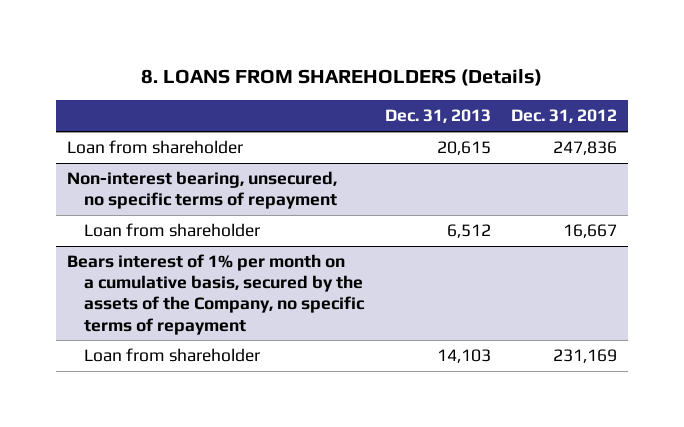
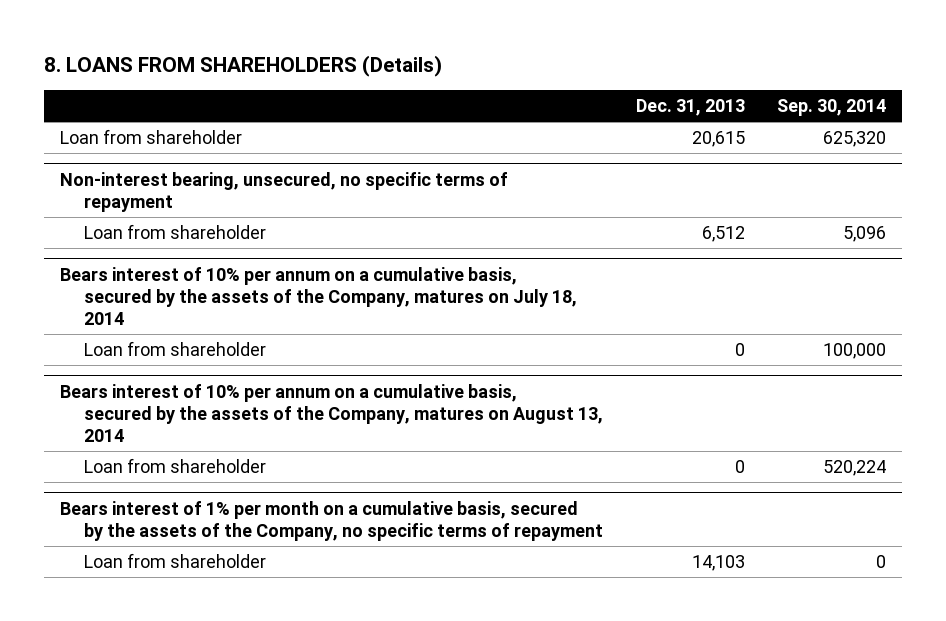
[511,109,618,124] Dec. 31, 2012 -> none
none -> [776,98,886,116] Sep. 30, 2014
none -> [59,267,578,326] Bears interest of 10% per annum on a cumulative basis, secured by the assets of the Company, matures on July 18, 2014
none -> [84,341,267,357] Loan from shareholder
none -> [59,384,604,443] Bears interest of 10% per annum on a cumulative basis, secured by the assets of the Company, matures on August 13, 2014
none -> [84,458,267,474] Loan from shareholder

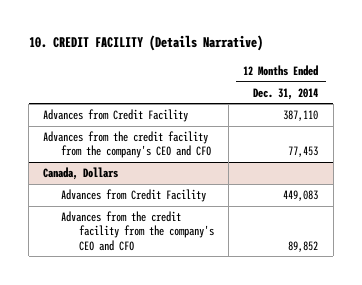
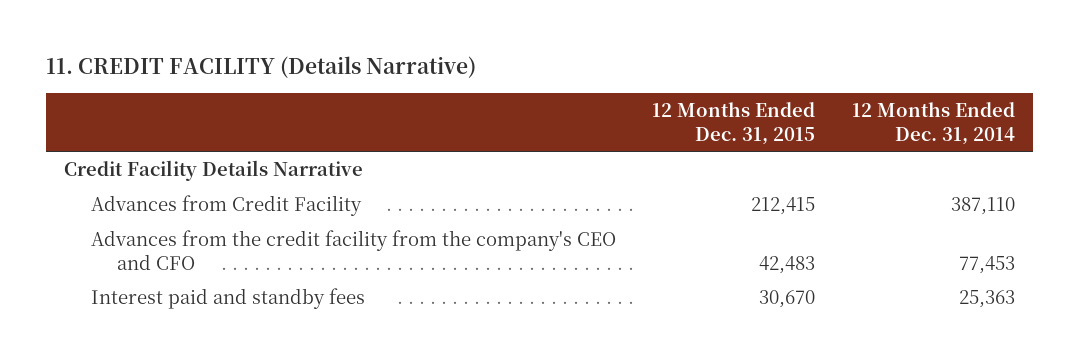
[28,35,263,52] 10. CREDIT FACILITY (Details Narrative) -> [45,56,476,79] 11. CREDIT FACILITY (Details Narrative)
none -> [652,101,816,145] 12 Months Ended Dec. 31, 2015
none -> [64,159,364,181] Credit Facility Details Narrative
[43,167,119,181] Canada, Dollars -> none
[61,189,207,203] Advances from Credit Facility -> none
[61,211,214,251] Advances from the credit facility from the company's CEO and CFO -> none
none -> [90,287,365,309] Interest paid and standby fees

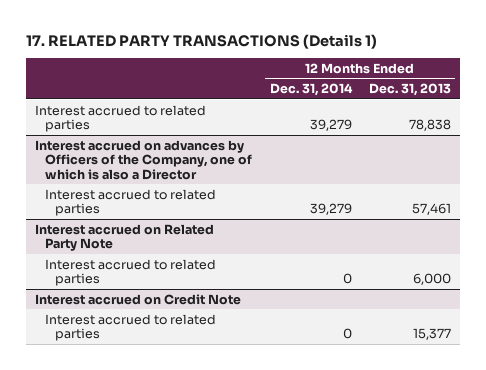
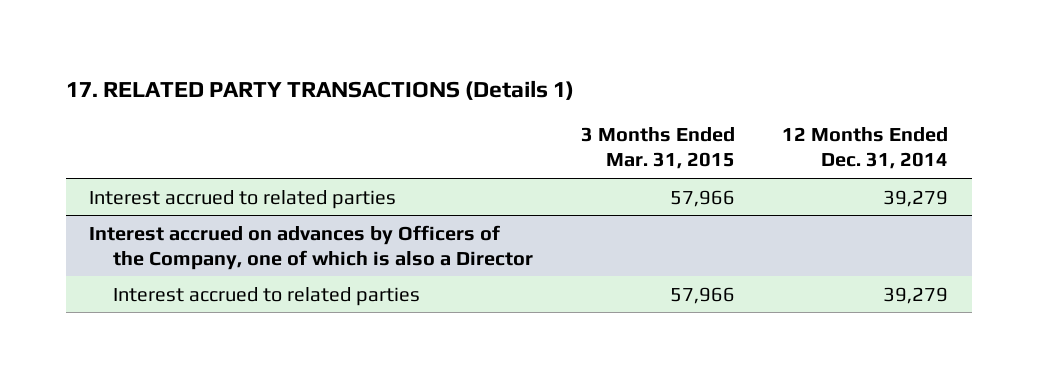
[369,83,452,97] Dec. 31, 2013 -> none
none -> [580,127,735,170] 3 Months Ended Mar. 31, 2015
[35,223,215,252] Interest accrued on Related Party Note -> none
[45,258,217,287] Interest accrued to related parties -> none
[35,293,242,305] Interest accrued on Credit Note -> none
[45,313,217,342] Interest accrued to related parties -> none

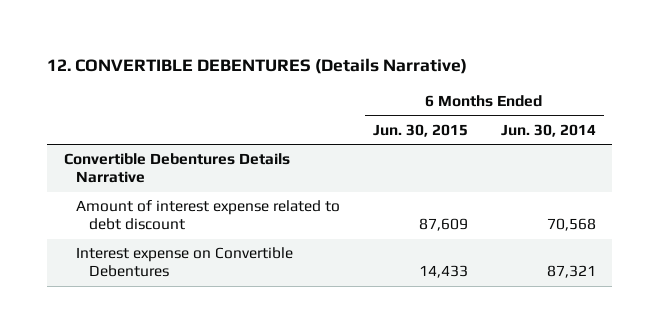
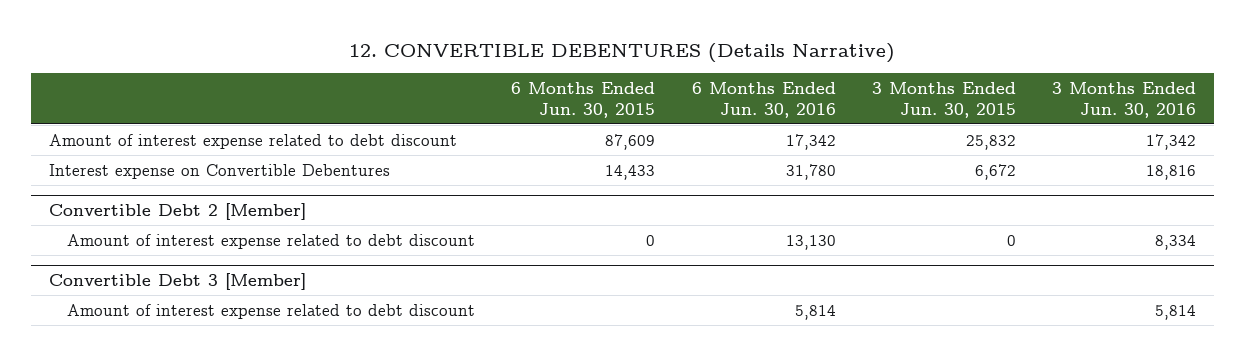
[500,124,596,138] Jun. 30, 2014 -> none
none -> [691,82,836,118] 6 Months Ended Jun. 30, 2016
none -> [871,82,1016,118] 3 Months Ended Jun. 30, 2015
none -> [1051,82,1196,118] 3 Months Ended Jun. 30, 2016
[63,153,290,184] Convertible Debentures Details Narrative -> none
none -> [48,203,306,221] Convertible Debt 2 [Member]
none -> [67,233,476,249] Amount of interest expense related to debt discount
none -> [48,273,306,291] Convertible Debt 3 [Member]
none -> [67,303,476,319] Amount of interest expense related to debt discount

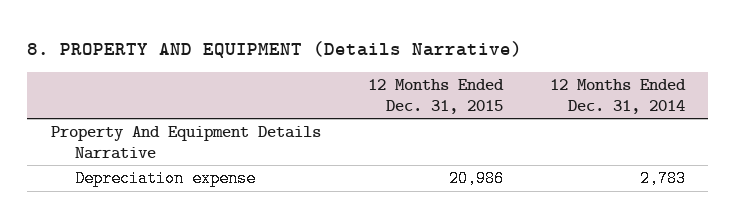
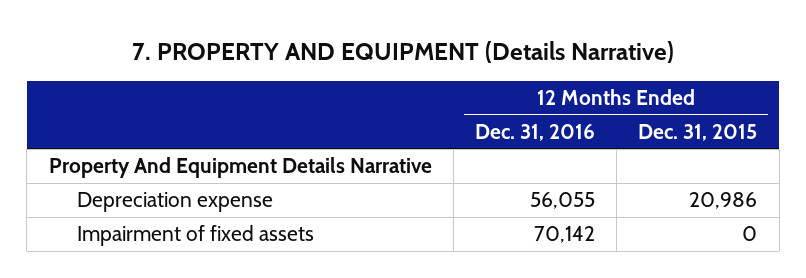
[27,40,523,58] 8. PROPERTY AND EQUIPMENT (Details Narrative) -> [132,40,675,63] 7. PROPERTY AND EQUIPMENT (Details Narrative)
[549,79,686,114] 12 Months Ended Dec. 31, 2014 -> none
none -> [475,123,596,141] Dec. 31, 2016
none -> [76,225,314,247] Impairment of fixed assets

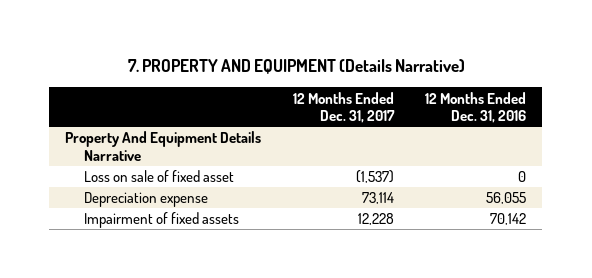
[638,123,758,141] Dec. 31, 2015 -> none
none -> [292,91,395,124] 12 Months Ended Dec. 31, 2017
none -> [83,170,234,183] Loss on sale of fixed asset

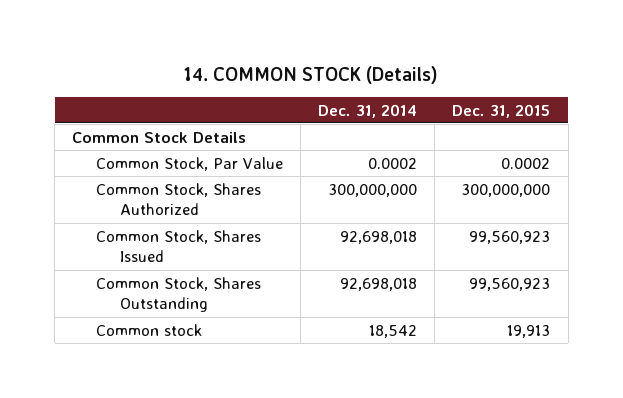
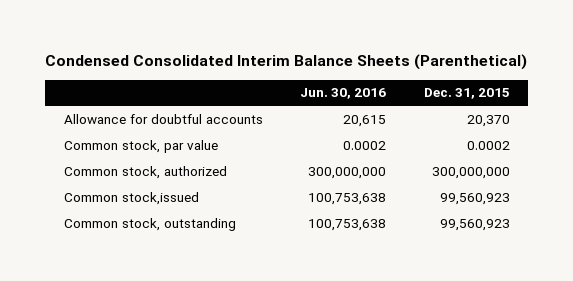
[183,65,439,84] 14. COMMON STOCK (Details) -> [44,54,527,71] Condensed Consolidated Interim Balance Sheets (Parenthetical)
[318,103,418,118] Dec. 31, 2014 -> none
none -> [300,88,387,100] Jun. 30, 2016
[72,131,247,143] Common Stock Details -> none
[96,323,203,336] Common stock -> none
none -> [63,113,263,124] Allowance for doubtful accounts
[96,156,284,171] Common Stock, Par Value -> [63,139,218,153] Common stock, par value
[96,182,262,216] Common Stock, Shares Authorized -> [63,165,227,179] Common stock, authorized
[96,229,262,263] Common Stock, Shares Issued -> [63,191,199,205] Common stock,issued
[96,276,262,313] Common Stock, Shares Outstanding -> [63,217,236,231] Common stock, outstanding

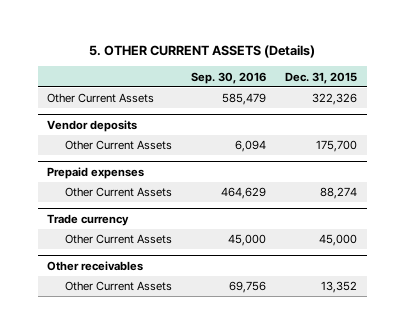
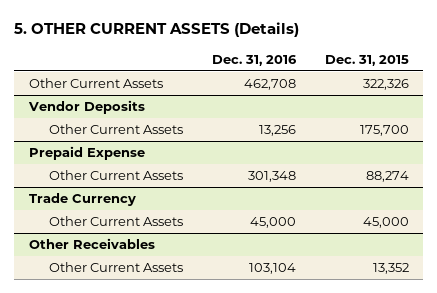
[191,71,267,84] Sep. 30, 2016 -> none
none -> [211,54,297,66] Dec. 31, 2016
[47,120,138,133] Vendor deposits -> [27,100,145,115] Vendor Deposits
[47,167,145,180] Prepaid expenses -> [28,146,145,161] Prepaid Expense
[47,214,130,227] Trade currency -> [28,193,136,207] Trade Currency
[47,261,144,272] Other receivables -> [28,238,155,250] Other Receivables

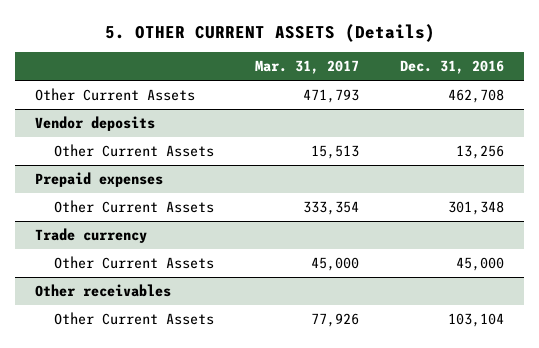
[324,54,409,66] Dec. 31, 2015 -> none
none -> [254,60,359,75] Mar. 31, 2017
[27,100,145,115] Vendor Deposits -> [35,116,156,132] Vendor deposits
[28,146,145,161] Prepaid Expense -> [35,172,164,188] Prepaid expenses
[28,193,136,207] Trade Currency -> [35,228,148,244] Trade currency
[28,238,155,250] Other Receivables -> [35,284,172,298] Other receivables

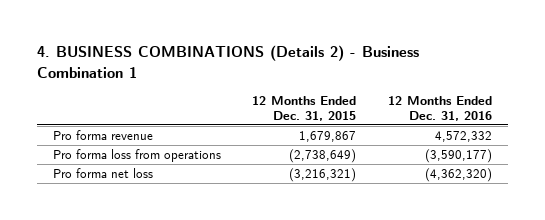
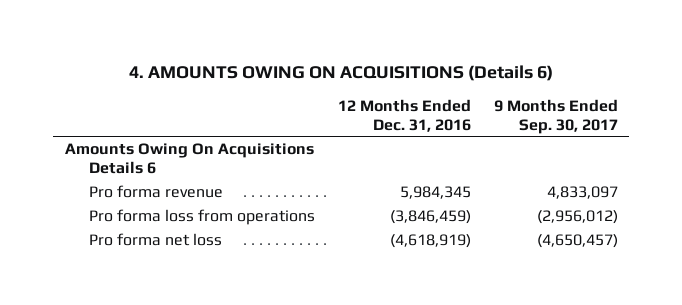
[36,45,419,78] 4. BUSINESS COMBINATIONS (Details 2) - Business Combination 1 -> [129,64,554,81] 4. AMOUNTS OWING ON ACQUISITIONS (Details 6)
[252,95,357,121] 12 Months Ended Dec. 31, 2015 -> none
none -> [493,98,618,134] 9 Months Ended Sep. 30, 2017
none -> [64,142,314,175] Amounts Owing On Acquisitions Details 6
[435,131,493,143] 4,572,332 -> [399,185,471,199] 5,984,345
[425,149,493,164] (3,590,177) -> [389,209,471,224] (3,846,459)
[425,168,493,183] (4,362,320) -> [389,233,471,248] (4,618,919)

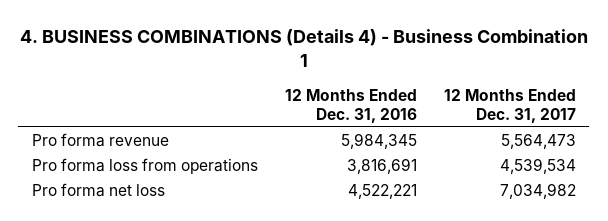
[129,64,554,81] 4. AMOUNTS OWING ON ACQUISITIONS (Details 6) -> [19,28,588,67] 4. BUSINESS COMBINATIONS (Details 4) - Business Combination 1
[493,98,618,134] 9 Months Ended Sep. 30, 2017 -> none
none -> [443,88,576,124] 12 Months Ended Dec. 31, 2017
[64,142,314,175] Amounts Owing On Acquisitions Details 6 -> none
[389,209,471,224] (3,846,459) -> [346,158,417,175] 3,816,691
[389,233,471,248] (4,618,919) -> [347,184,417,200] 4,522,221

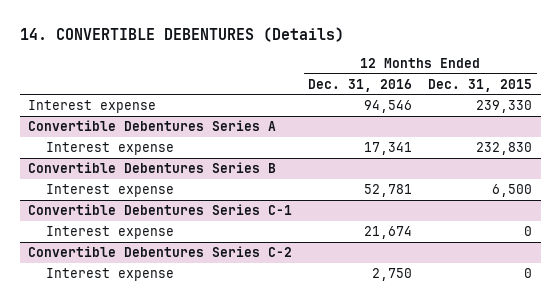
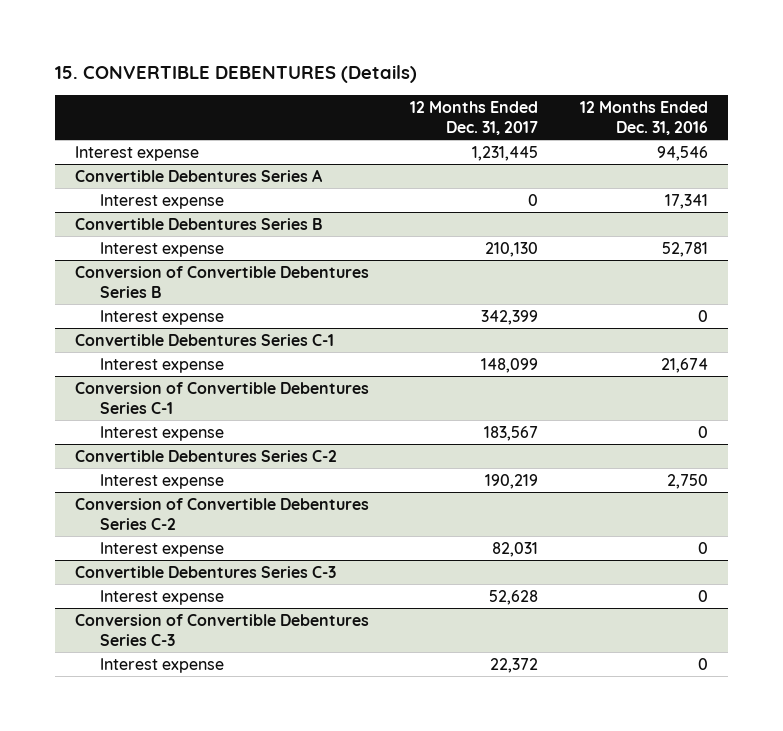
[19,26,344,42] 14. CONVERTIBLE DEBENTURES (Details) -> [54,65,417,84] 15. CONVERTIBLE DEBENTURES (Details)
[428,78,533,92] Dec. 31, 2015 -> none
none -> [410,100,539,135] 12 Months Ended Dec. 31, 2017
none -> [75,265,370,298] Conversion of Convertible Debentures Series B
none -> [100,309,225,325] Interest expense
none -> [75,381,370,414] Conversion of Convertible Debentures Series C-1
none -> [100,425,225,441] Interest expense
none -> [75,497,370,530] Conversion of Convertible Debentures Series C-2
none -> [100,541,225,557] Interest expense
none -> [75,565,337,578] Convertible Debentures Series C-3
none -> [100,589,225,605] Interest expense
none -> [75,613,370,646] Conversion of Convertible Debentures Series C-3
none -> [100,657,225,673] Interest expense

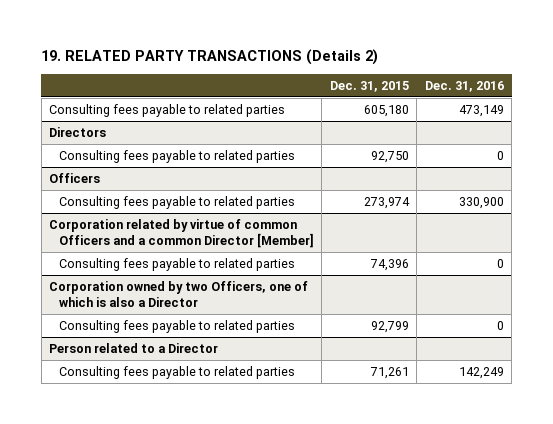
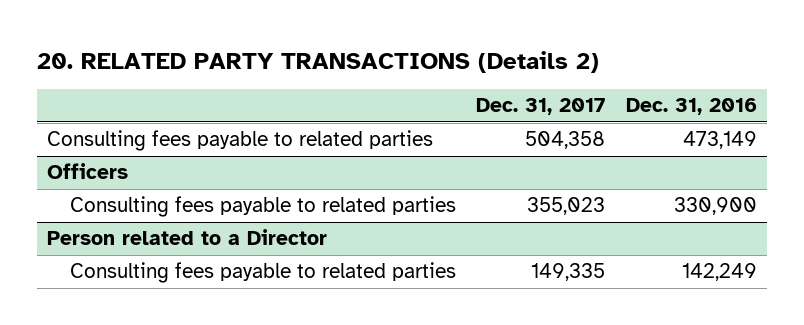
[41,49,379,66] 19. RELATED PARTY TRANSACTIONS (Details 2) -> [37,50,600,73] 20. RELATED PARTY TRANSACTIONS (Details 2)
[329,80,409,92] Dec. 31, 2015 -> none
none -> [476,98,606,116] Dec. 31, 2017
[49,126,107,137] Directors -> none
[58,149,295,163] Consulting fees payable to related parties -> none
[49,218,314,249] Corporation related by virtue of common Officers and a common Director [Member] -> none
[58,257,295,271] Consulting fees payable to related parties -> none
[49,280,309,308] Corporation owned by two Officers, one of which is also a Director -> none
[58,319,295,333] Consulting fees payable to related parties -> none

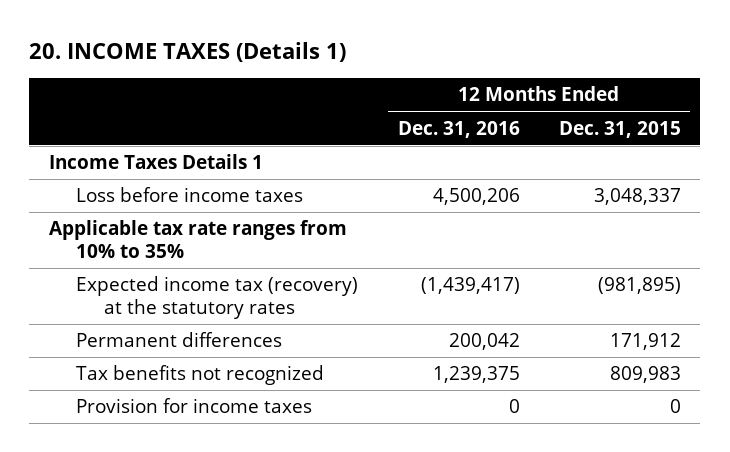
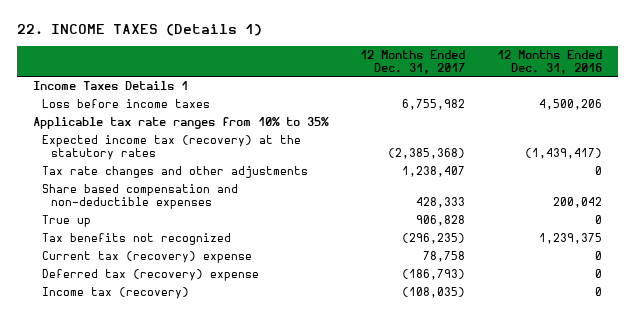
[29,41,347,62] 20. INCOME TAXES (Details 1) -> [16,24,262,37] 22. INCOME TAXES (Details 1)
[558,120,681,138] Dec. 31, 2015 -> none
none -> [359,49,465,74] 12 Months Ended Dec. 31, 2017
none -> [42,166,309,179] Tax rate changes and other adjustments
[76,332,283,348] Permanent differences -> [42,184,239,210] Share based compensation and non-deductible expenses
none -> [42,215,92,228] True up
none -> [42,251,253,264] Current tax (recovery) expense
none -> [42,269,260,282] Deferred tax (recovery) expense
[76,398,313,414] Provision for income taxes -> [42,287,190,300] Income tax (recovery)

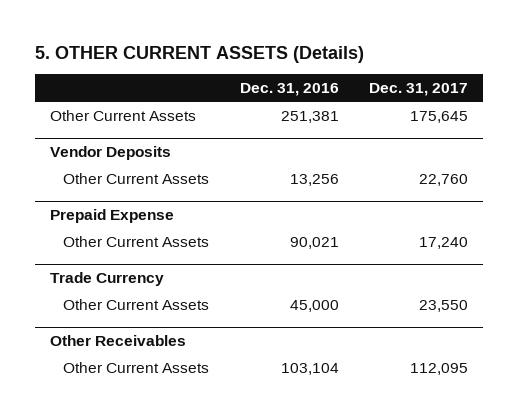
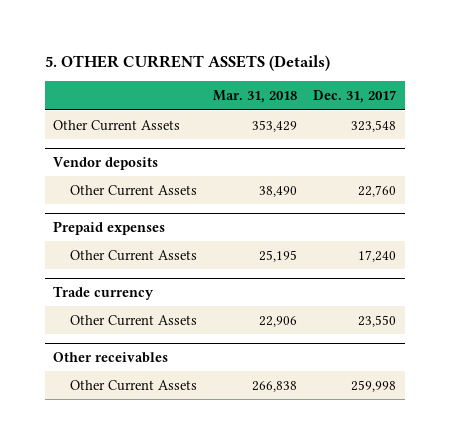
[239,83,339,97] Dec. 31, 2016 -> none
none -> [213,90,298,104] Mar. 31, 2018
[409,110,468,123] 175,645 -> [351,119,397,132] 323,548
[49,146,171,161] Vendor Deposits -> [52,156,158,170] Vendor deposits
[49,209,174,224] Prepaid Expense -> [52,220,165,235] Prepaid expenses
[49,272,164,287] Trade Currency -> [52,285,154,300] Trade currency
[49,335,186,347] Other Receivables -> [52,351,168,363] Other receivables
[409,362,468,375] 112,095 -> [351,379,397,392] 259,998

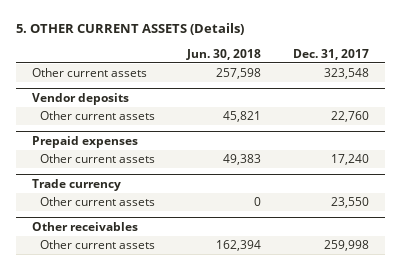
[213,90,298,104] Mar. 31, 2018 -> none
none -> [185,48,261,60] Jun. 30, 2018
[52,119,180,131] Other Current Assets -> [31,68,147,78] Other current assets
[69,184,197,196] Other Current Assets -> [40,111,156,121] Other current assets
[69,249,197,261] Other Current Assets -> [40,154,156,164] Other current assets
[69,314,197,326] Other Current Assets -> [40,197,156,207] Other current assets
[69,379,197,391] Other Current Assets -> [40,240,156,250] Other current assets

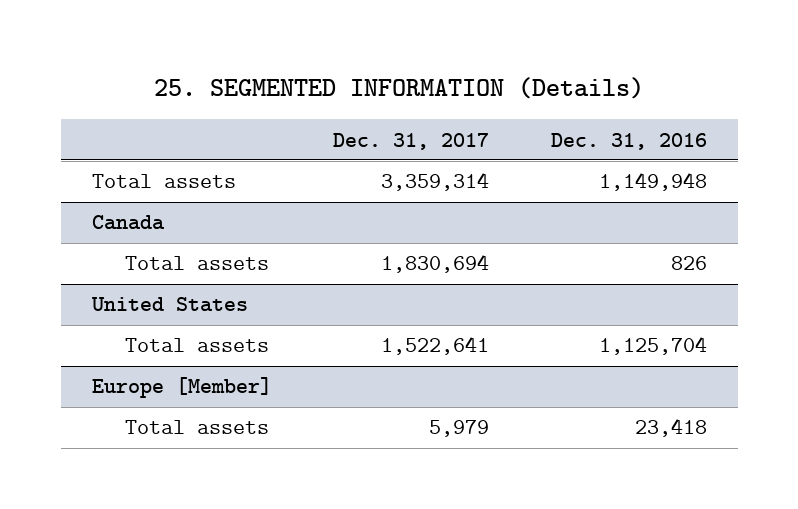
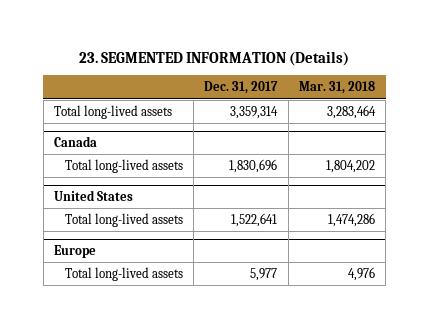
[154,77,645,100] 25. SEGMENTED INFORMATION (Details) -> [79,50,350,66] 23. SEGMENTED INFORMATION (Details)
[550,132,707,150] Dec. 31, 2016 -> none
none -> [299,81,376,95] Mar. 31, 2018
[91,174,236,189] Total assets -> [53,104,172,119] Total long-lived assets
[124,256,269,271] Total assets -> [64,158,183,173] Total long-lived assets
[381,254,490,274] 1,830,694 -> [229,158,278,173] 1,830,696
[124,338,269,353] Total assets -> [64,212,183,227] Total long-lived assets
[91,377,272,399] Europe [Member] -> [53,245,96,259] Europe
[124,420,269,435] Total assets -> [64,266,183,281] Total long-lived assets
[429,420,490,438] 5,979 -> [250,267,278,281] 5,977

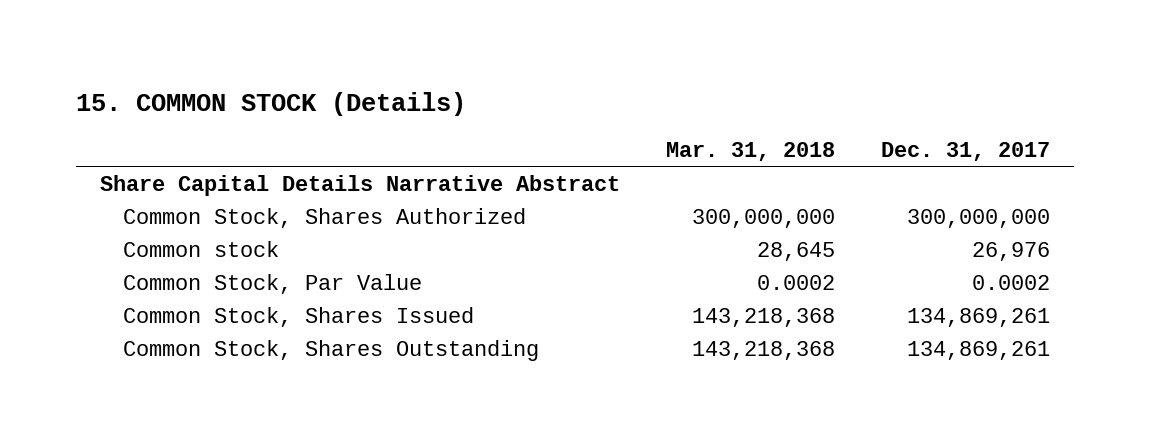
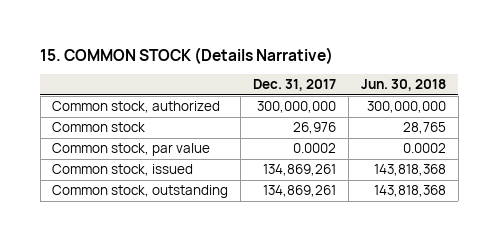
[76,91,467,116] 15. COMMON STOCK (Details) -> [40,46,334,64] 15. COMMON STOCK (Details Narrative)
[666,142,836,162] Mar. 31, 2018 -> none
none -> [360,79,446,92] Jun. 30, 2018
[99,175,620,197] Share Capital Details Narrative Abstract -> none
[122,208,526,229] Common Stock, Shares Authorized -> [52,101,221,114] Common stock, authorized
[122,274,422,295] Common Stock, Par Value -> [52,143,211,157] Common stock, par value
[122,307,474,328] Common Stock, Shares Issued -> [52,164,194,177] Common stock, issued
[122,340,539,362] Common Stock, Shares Outstanding -> [52,185,229,199] Common stock, outstanding

